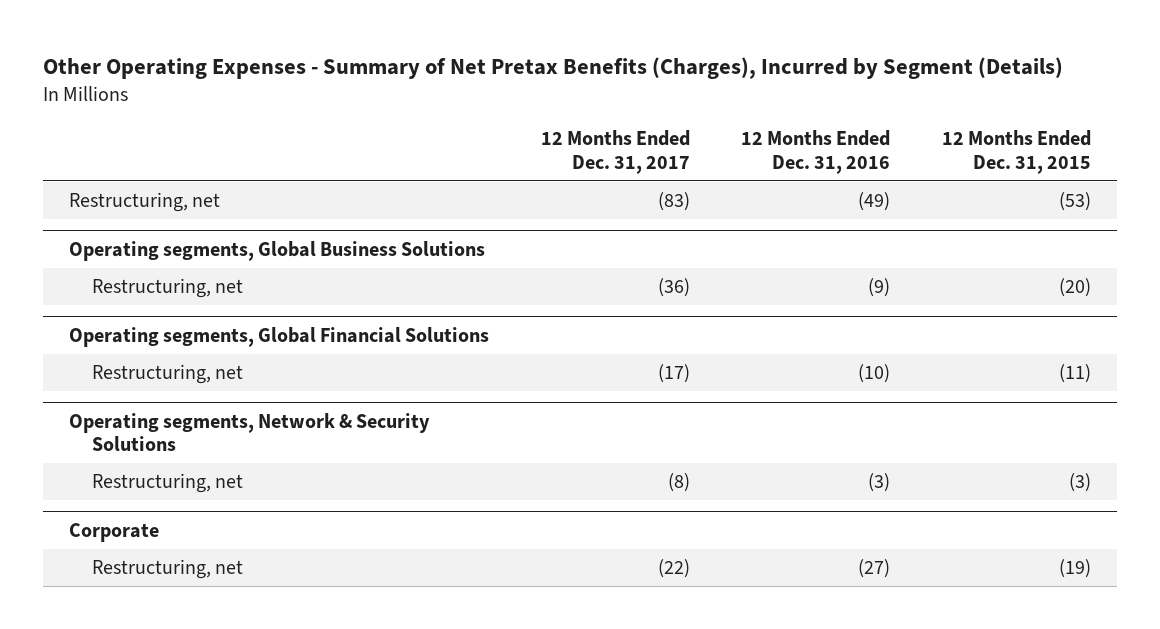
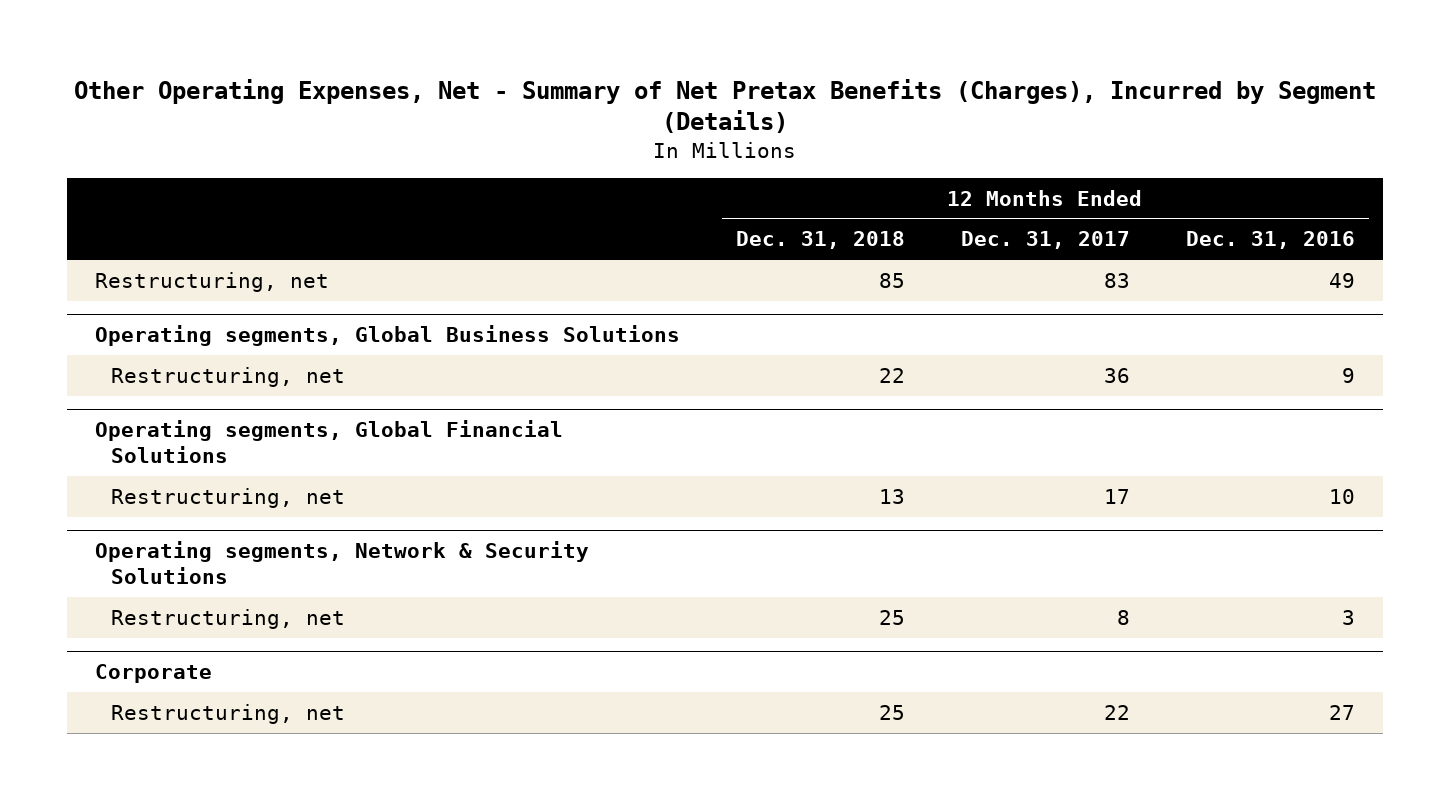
[43,56,1064,79] Other Operating Expenses - Summary of Net Pretax Benefits (Charges), Incurred by Segment (Details) -> [73,78,1376,134] Other Operating Expenses, Net - Summary of Net Pretax Benefits (Charges), Incurred by Segment (Details)
[941,130,1091,174] 12 Months Ended Dec. 31, 2015 -> none
none -> [735,231,905,250] Dec. 31, 2018
[657,192,690,212] (83) -> [1103,272,1130,288] 83
[858,192,891,212] (49) -> [1328,272,1355,288] 49
[657,278,690,298] (36) -> [1103,367,1130,383] 36
[868,278,891,298] (9) -> [1341,367,1355,383] 9
[657,364,690,384] (17) -> [1103,488,1130,504] 17
[858,364,891,384] (10) -> [1328,488,1355,504] 10
[667,473,690,493] (8) -> [1116,609,1130,625] 8
[868,473,891,493] (3) -> [1341,609,1355,625] 3
[657,559,690,579] (22) -> [1103,704,1130,720] 22
[858,559,891,579] (27) -> [1328,704,1355,720] 27

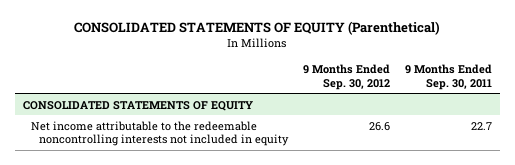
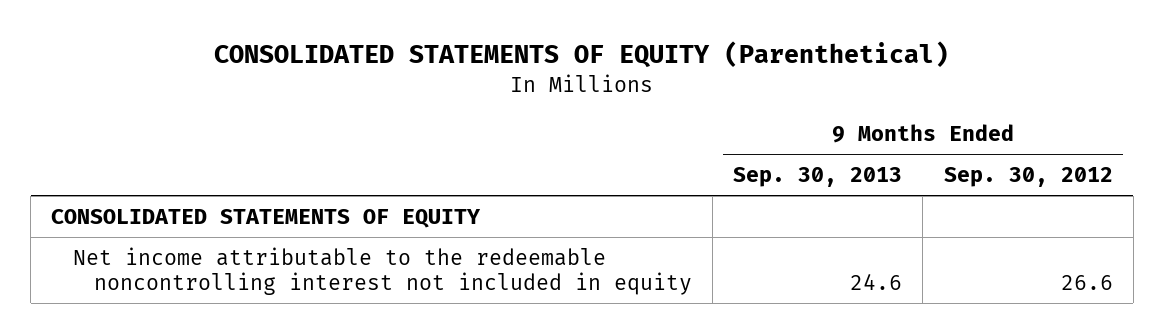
[405,64,493,90] 9 Months Ended Sep. 30, 2011 -> none
none -> [733,167,903,188] Sep. 30, 2013
[30,120,289,146] Net income attributable to the redeemable noncontrolling interests not included in equity -> [72,246,692,295] Net income attributable to the redeemable noncontrolling interest not included in equity

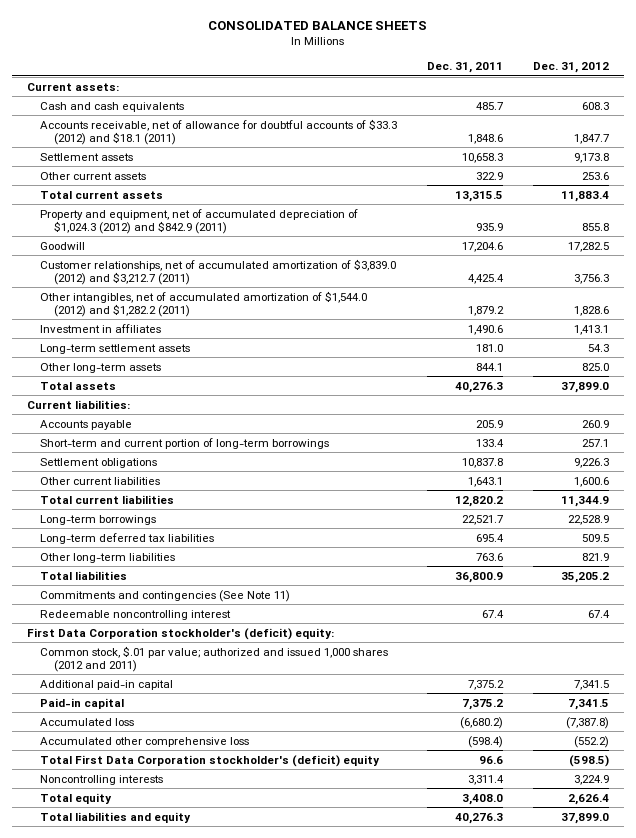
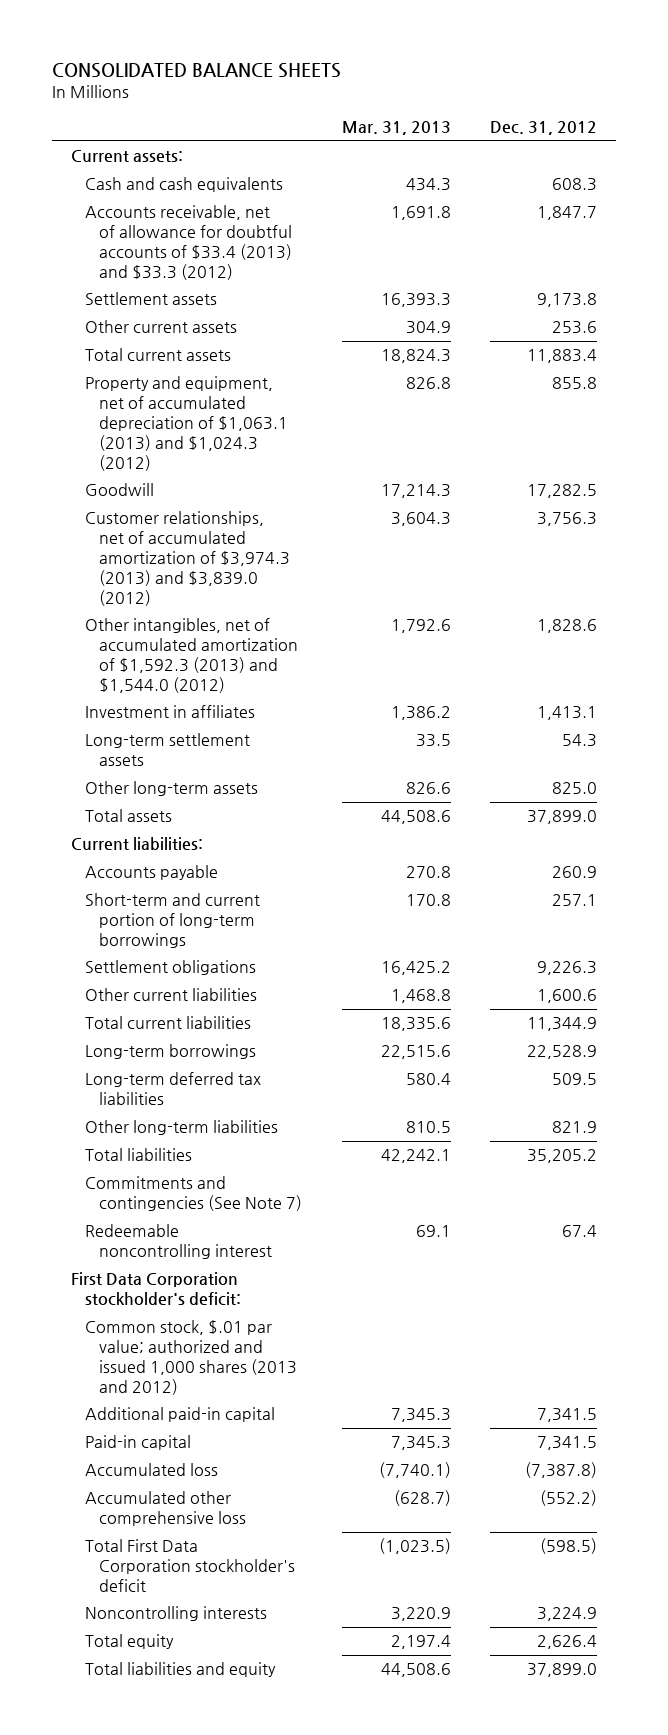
[427,62,504,74] Dec. 31, 2011 -> none
none -> [341,121,451,136] Mar. 31, 2013
[40,118,398,145] Accounts receivable, net of allowance for doubtful accounts of $33.3 (2012) and $18.1 (2011) -> [85,205,293,280] Accounts receivable, net of allowance for doubtful accounts of $33.4 (2013) and $33.3 (2012)
[40,208,359,234] Property and equipment, net of accumulated depreciation of $1,024.3 (2012) and $842.9 (2011) -> [85,376,289,471] Property and equipment, net of accumulated depreciation of $1,063.1 (2013) and $1,024.3 (2012)
[40,258,397,285] Customer relationships, net of accumulated amortization of $3,839.0 (2012) and $3,212.7 (2011) -> [85,511,291,606] Customer relationships, net of accumulated amortization of $3,974.3 (2013) and $3,839.0 (2012)
[40,290,368,317] Other intangibles, net of accumulated amortization of $1,544.0 (2012) and $1,282.2 (2011) -> [85,618,299,693] Other intangibles, net of accumulated amortization of $1,592.3 (2013) and $1,544.0 (2012)
[40,589,291,602] Commitments and contingencies (See Note 11) -> [85,1176,303,1212] Commitments and contingencies (See Note 7)
[26,627,334,640] First Data Corporation stockholder's (deficit) equity: -> [71,1272,242,1307] First Data Corporation stockholder's deficit:
[40,645,389,672] Common stock, $.01 par value; authorized and issued 1,000 shares (2012 and 2011) -> [85,1320,298,1395] Common stock, $.01 par value; authorized and issued 1,000 shares (2013 and 2012)
[40,754,381,767] Total First Data Corporation stockholder's (deficit) equity -> [85,1539,296,1593] Total First Data Corporation stockholder's deficit

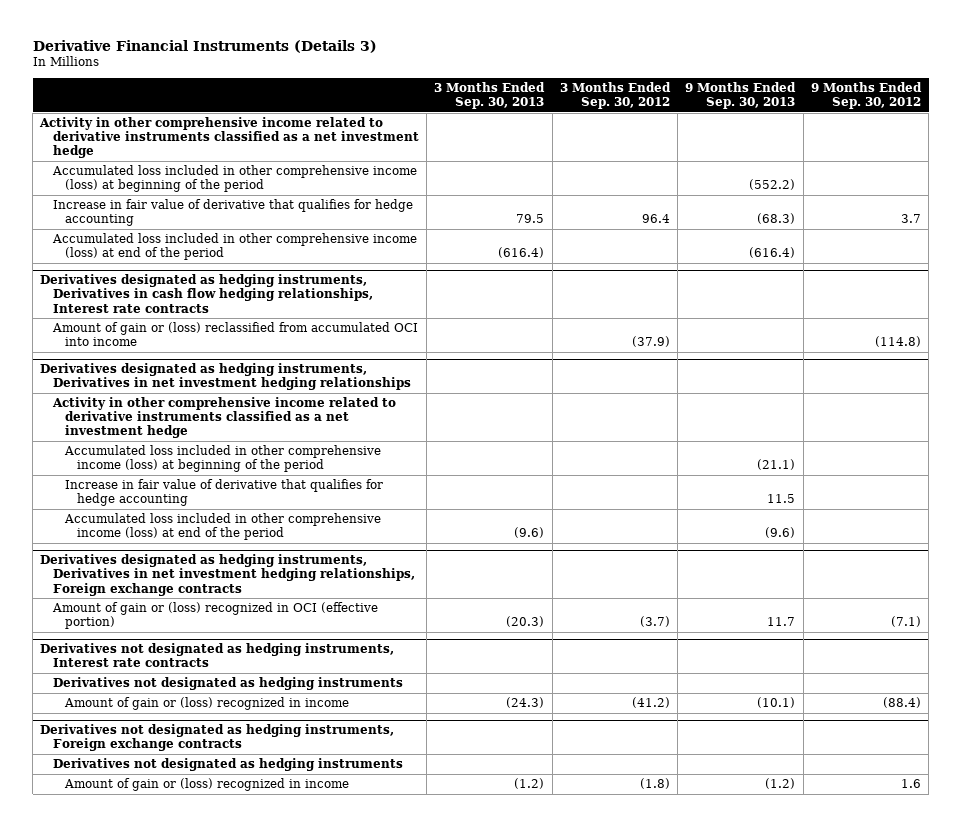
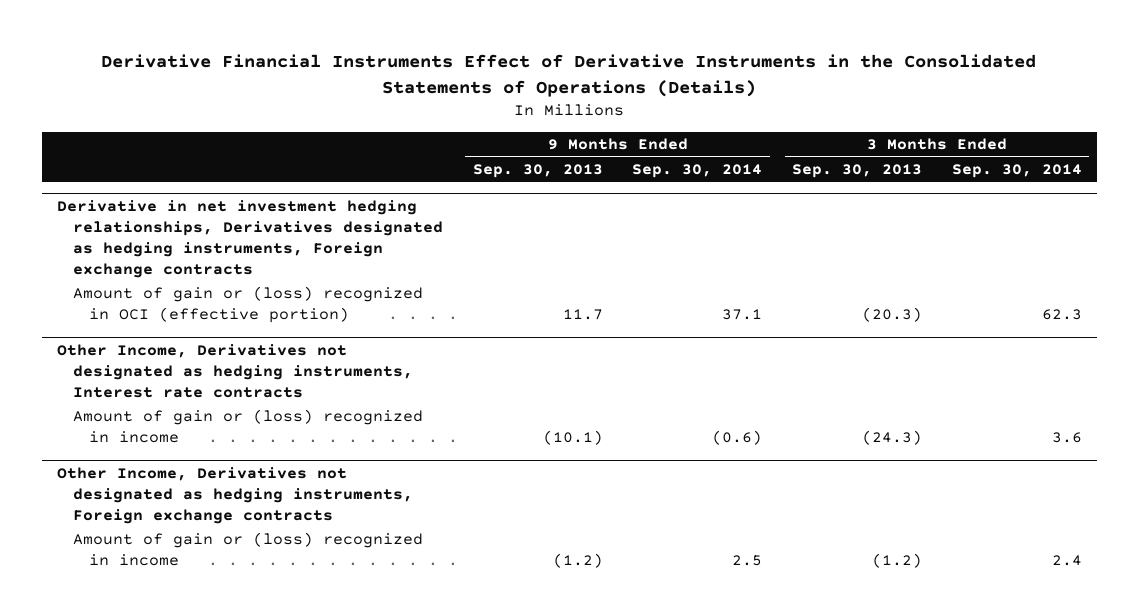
[32,39,377,53] Derivative Financial Instruments (Details 3) -> [101,54,1037,97] Derivative Financial Instruments Effect of Derivative Instruments in the Consolidated Statements of Operations (Details)
[559,82,671,110] 3 Months Ended Sep. 30, 2012 -> none
[811,82,923,110] 9 Months Ended Sep. 30, 2012 -> none
none -> [632,164,763,179] Sep. 30, 2014
none -> [951,164,1082,179] Sep. 30, 2014
[39,117,419,159] Activity in other comprehensive income related to derivative instruments classified as a net investment hedge -> none
[51,165,417,193] Accumulated loss included in other comprehensive income (loss) at beginning of the period -> none
[52,199,413,227] Increase in fair value of derivative that qualifies for hedge accounting -> none
[51,233,417,261] Accumulated loss included in other comprehensive income (loss) at end of the period -> none
[40,274,373,313] Derivatives designated as hedging instruments, Derivatives in cash flow hedging relationships, Interest rate contracts -> none
[51,322,418,347] Amount of gain or (loss) reclassified from accumulated OCI into income -> none
[40,363,411,391] Derivatives designated as hedging instruments, Derivatives in net investment hedging relationships -> none
[51,397,396,439] Activity in other comprehensive income related to derivative instruments classified as a net investment hedge -> none
[63,445,381,473] Accumulated loss included in other comprehensive income (loss) at beginning of the period -> none
[64,479,383,507] Increase in fair value of derivative that qualifies for hedge accounting -> none
[63,513,381,541] Accumulated loss included in other comprehensive income (loss) at end of the period -> none
[40,554,415,596] Derivatives designated as hedging instruments, Derivatives in net investment hedging relationships, Foreign exchange contracts -> [56,199,443,278] Derivative in net investment hedging relationships, Derivatives designated as hedging instruments, Foreign exchange contracts
[52,677,403,691] Derivatives not designated as hedging instruments -> none
[40,643,395,668] Derivatives not designated as hedging instruments, Interest rate contracts -> [56,343,413,398] Other Income, Derivatives not designated as hedging instruments, Interest rate contracts
[52,758,403,772] Derivatives not designated as hedging instruments -> none
[40,724,395,752] Derivatives not designated as hedging instruments, Foreign exchange contracts -> [56,466,413,524] Other Income, Derivatives not designated as hedging instruments, Foreign exchange contracts

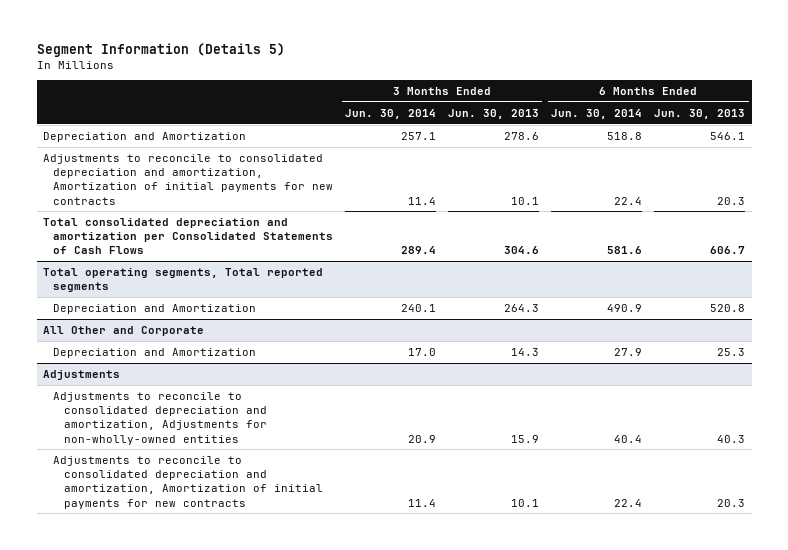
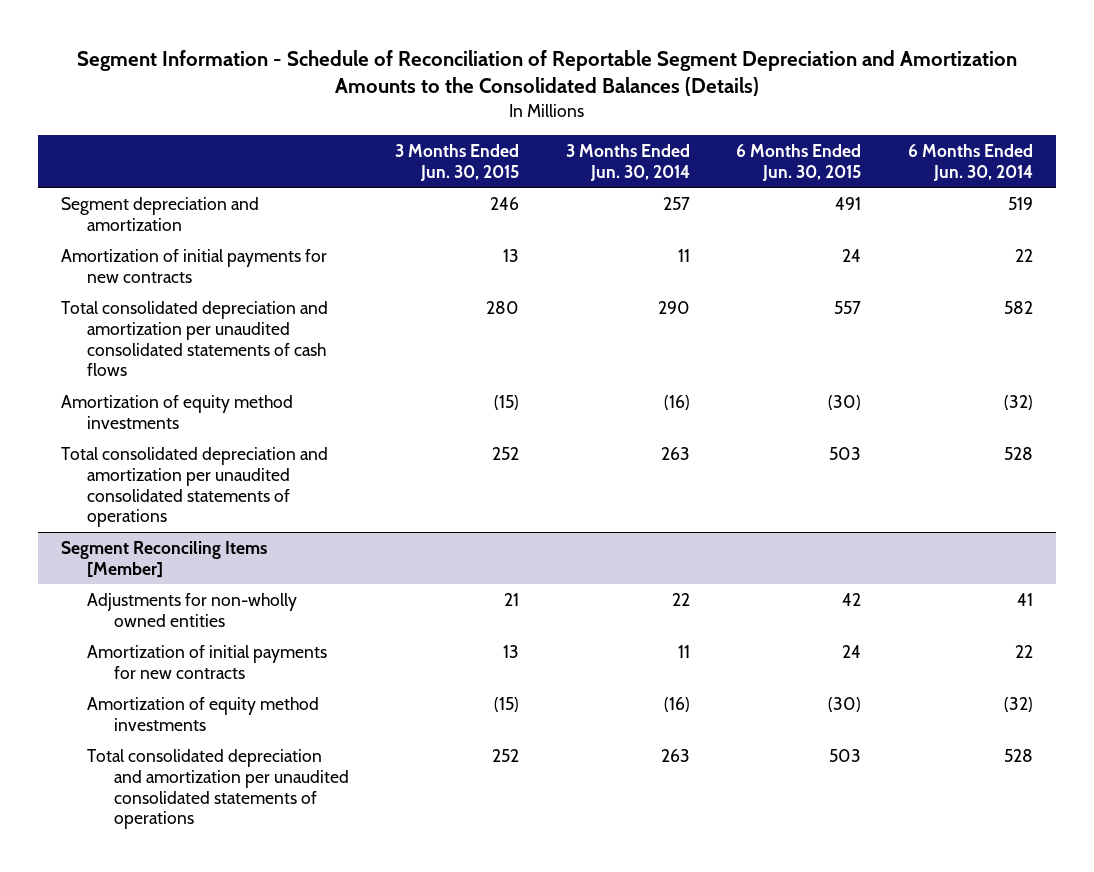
[36,42,285,57] Segment Information (Details 5) -> [77,49,1018,97] Segment Information - Schedule of Reconciliation of Reportable Segment Depreciation and Amortization Amounts to the Consolidated Balances (Details)
[448,108,540,119] Jun. 30, 2013 -> none
[654,108,746,119] Jun. 30, 2013 -> none
none -> [395,143,520,181] 3 Months Ended Jun. 30, 2015
none -> [736,143,862,181] 6 Months Ended Jun. 30, 2015
[42,267,323,293] Total operating segments, Total reported segments -> none
[53,303,257,314] Depreciation and Amortization -> none
[42,325,204,336] All Other and Corporate -> none
[53,347,257,358] Depreciation and Amortization -> none
[42,369,120,380] Adjustments -> none
[42,131,246,142] Depreciation and Amortization -> [61,196,260,231] Segment depreciation and amortization
[401,131,437,140] 257.1 -> [662,196,690,210] 257
[607,131,643,140] 518.8 -> [1007,196,1033,210] 519
[42,153,334,205] Adjustments to reconcile to consolidated depreciation and amortization, Amortization of initial payments for new contracts -> [61,248,328,283] Amortization of initial payments for new contracts
[408,196,437,205] 11.4 -> [677,248,690,262] 11
[614,196,643,205] 22.4 -> [1014,248,1033,262] 22
[42,217,334,255] Total consolidated depreciation and amortization per Consolidated Statements of Cash Flows -> [61,300,329,377] Total consolidated depreciation and amortization per unaudited consolidated statements of cash flows
[401,246,437,255] 289.4 -> [657,300,690,314] 290
[607,246,643,255] 581.6 -> [1003,300,1033,314] 582
none -> [61,394,294,429] Amortization of equity method investments
none -> [61,446,329,528] Total consolidated depreciation and amortization per unaudited consolidated statements of operations
none -> [61,540,268,578] Segment Reconciling Items [Member]
[53,391,267,445] Adjustments to reconcile to consolidated depreciation and amortization, Adjustments for non-wholly-owned entities -> [87,592,298,627] Adjustments for non-wholly owned entities
[408,434,437,443] 20.9 -> [671,592,690,606] 22
[614,434,643,443] 40.4 -> [1016,592,1033,606] 41
[53,455,323,509] Adjustments to reconcile to consolidated depreciation and amortization, Amortization of initial payments for new contracts -> [87,644,328,679] Amortization of initial payments for new contracts
[408,498,437,507] 11.4 -> [677,644,690,658] 11
[614,498,643,507] 22.4 -> [1014,644,1033,658] 22
none -> [87,696,320,731] Amortization of equity method investments
none -> [87,748,349,830] Total consolidated depreciation and amortization per unaudited consolidated statements of operations

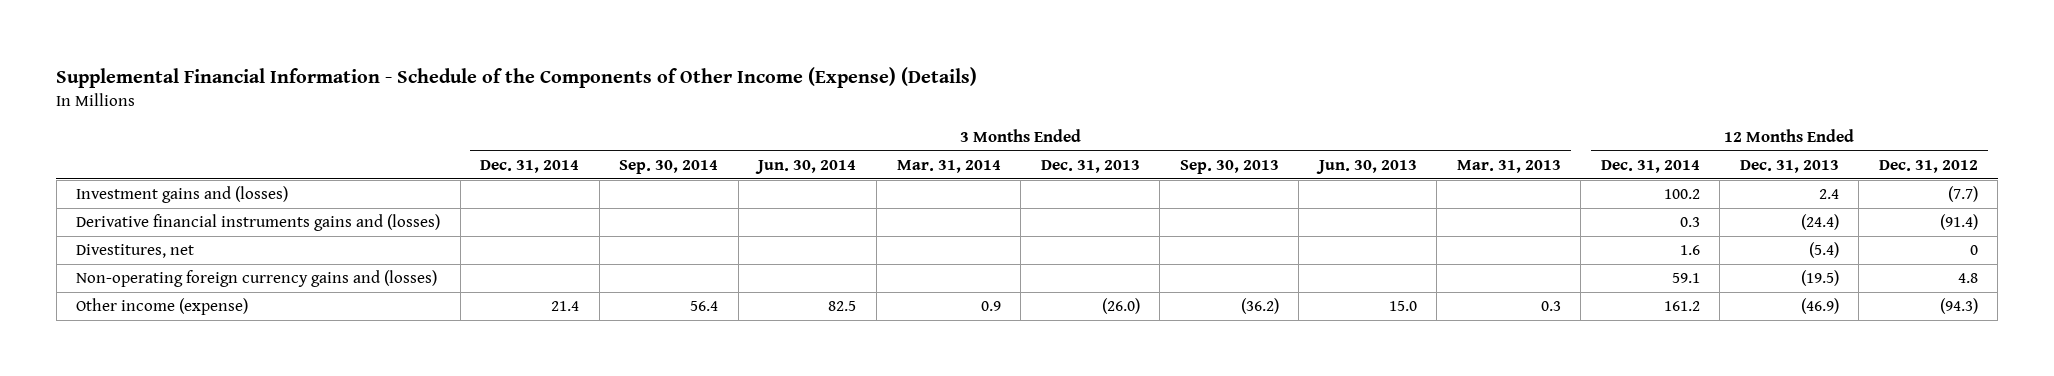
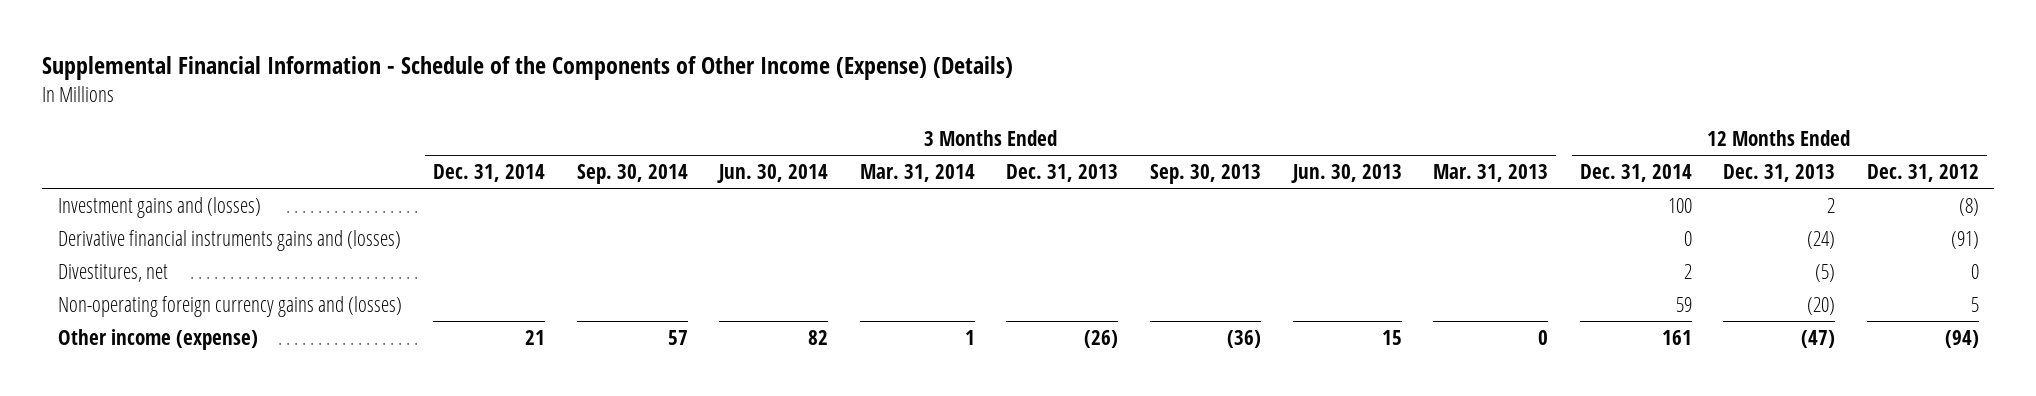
[1663,189,1700,200] 100.2 -> [1667,197,1692,213] 100
[1818,189,1839,200] 2.4 -> [1827,197,1836,213] 2
[1947,186,1978,203] (7.7) -> [1958,197,1979,216] (8)
[1679,217,1700,228] 0.3 -> [1683,230,1692,246] 0
[1800,214,1839,231] (24.4) -> [1807,230,1836,249] (24)
[1939,214,1978,231] (91.4) -> [1950,230,1979,249] (91)
[1679,245,1700,256] 1.6 -> [1683,263,1692,279] 2
[1808,242,1839,259] (5.4) -> [1815,263,1836,282] (5)
[1671,273,1700,284] 59.1 -> [1675,296,1692,312] 59
[1800,270,1839,287] (19.5) -> [1807,296,1836,315] (20)
[1957,273,1978,284] 4.8 -> [1970,296,1979,312] 5
[551,301,580,312] 21.4 -> [525,329,546,345] 21
[690,301,719,312] 56.4 -> [667,329,688,345] 57
[828,301,857,312] 82.5 -> [808,329,829,345] 82
[980,301,1001,312] 0.9 -> [964,329,975,345] 1
[1101,298,1140,315] (26.0) -> [1084,329,1119,348] (26)
[1240,298,1279,315] (36.2) -> [1227,329,1262,348] (36)
[1388,301,1417,312] 15.0 -> [1381,329,1402,345] 15
[1540,301,1561,312] 0.3 -> [1538,329,1549,345] 0
[1663,301,1700,312] 161.2 -> [1661,329,1692,345] 161
[1800,298,1839,315] (46.9) -> [1801,329,1836,348] (47)
[1939,298,1978,315] (94.3) -> [1944,329,1979,348] (94)

